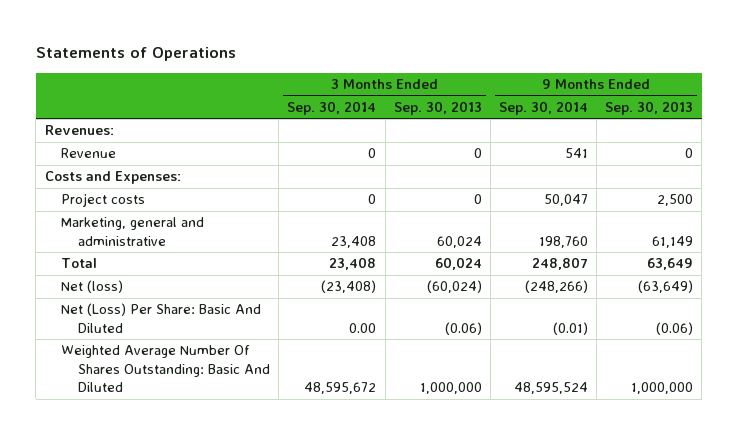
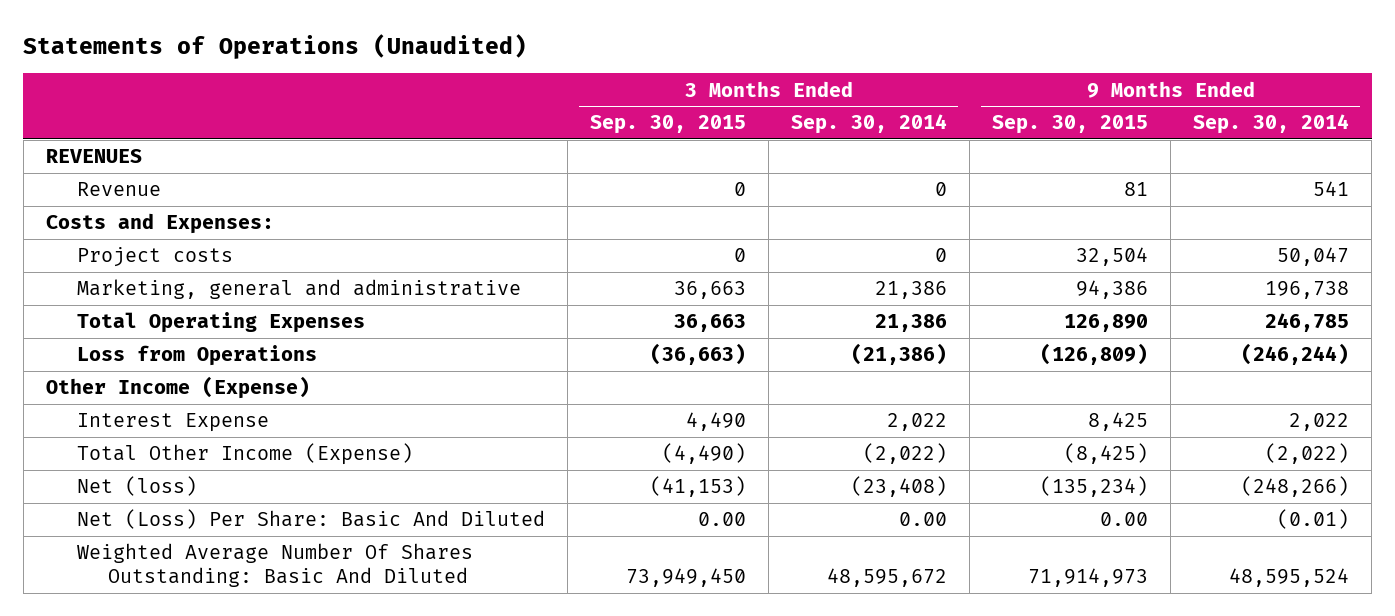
[35,47,236,62] Statements of Operations -> [23,33,528,59] Statements of Operations (Unaudited)
[393,100,482,115] Sep. 30, 2013 -> none
[605,100,694,115] Sep. 30, 2013 -> none
none -> [590,115,747,135] Sep. 30, 2015
none -> [992,115,1149,135] Sep. 30, 2015
[44,125,114,136] Revenues: -> [45,149,142,164] REVENUES
[331,235,377,248] 23,408 -> [875,281,948,300] 21,386
[538,235,588,248] 198,760 -> [1265,281,1350,300] 196,738
[61,258,98,269] Total -> [77,312,366,334] Total Operating Expenses
[329,257,377,271] 23,408 -> [875,314,948,333] 21,386
[531,257,588,271] 248,807 -> [1265,313,1350,333] 246,785
none -> [77,345,318,367] Loss from Operations
none -> [45,376,310,400] Other Income (Expense)
none -> [77,413,270,433] Interest Expense
none -> [77,443,414,466] Total Other Income (Expense)

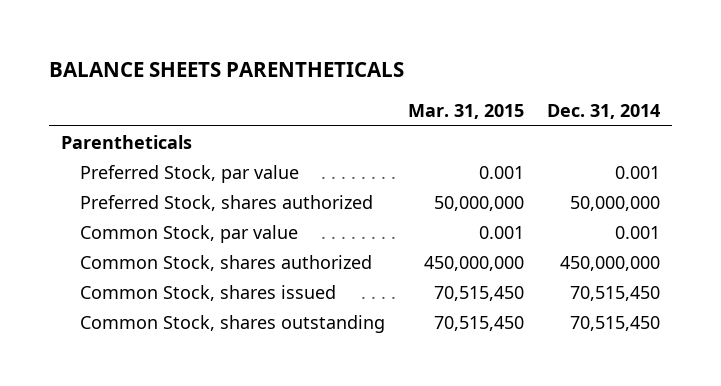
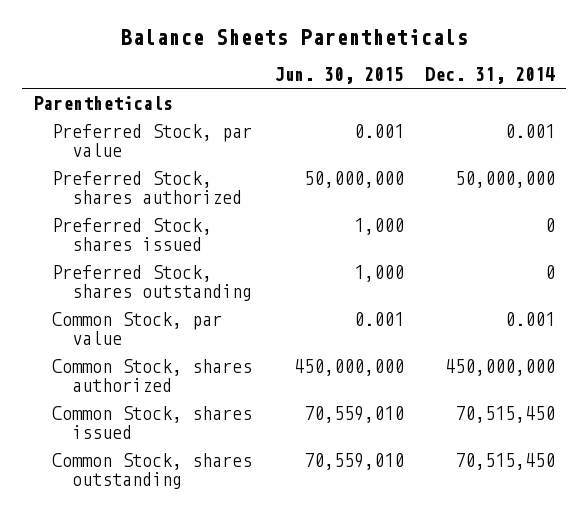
[49,62,405,78] BALANCE SHEETS PARENTHETICALS -> [119,29,468,46] Balance Sheets Parentheticals
[407,103,524,119] Mar. 31, 2015 -> none
none -> [273,67,404,85] Jun. 30, 2015
none -> [52,217,213,252] Preferred Stock, shares issued
none -> [52,264,253,302] Preferred Stock, shares outstanding

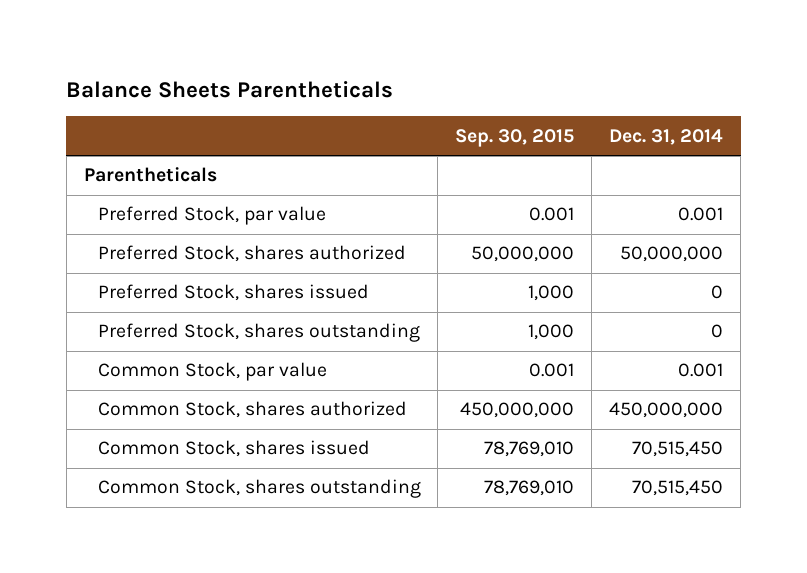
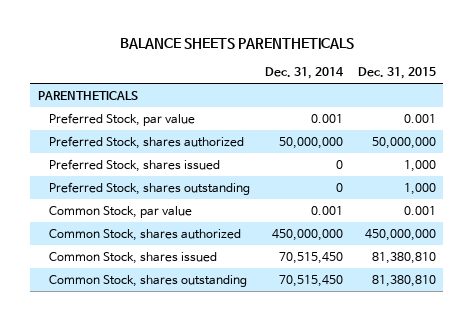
[66,80,394,98] Balance Sheets Parentheticals -> [119,38,354,50] BALANCE SHEETS PARENTHETICALS
[455,128,575,147] Sep. 30, 2015 -> none
none -> [357,67,436,80] Dec. 31, 2015
[83,167,217,183] Parentheticals -> [37,90,138,101] PARENTHETICALS

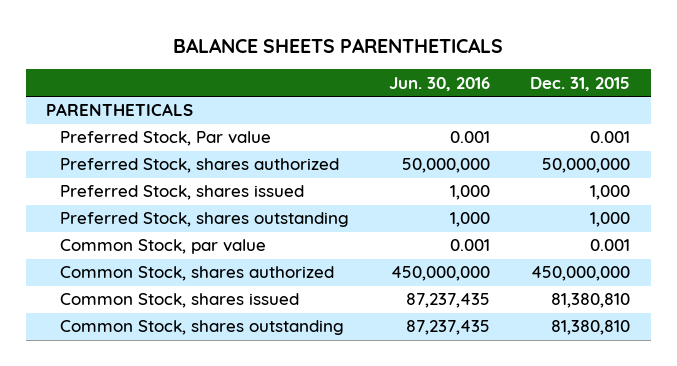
[264,67,344,80] Dec. 31, 2014 -> none
none -> [389,76,491,91] Jun. 30, 2016
[48,112,195,126] Preferred Stock, par value -> [59,131,271,147] Preferred Stock, Par value

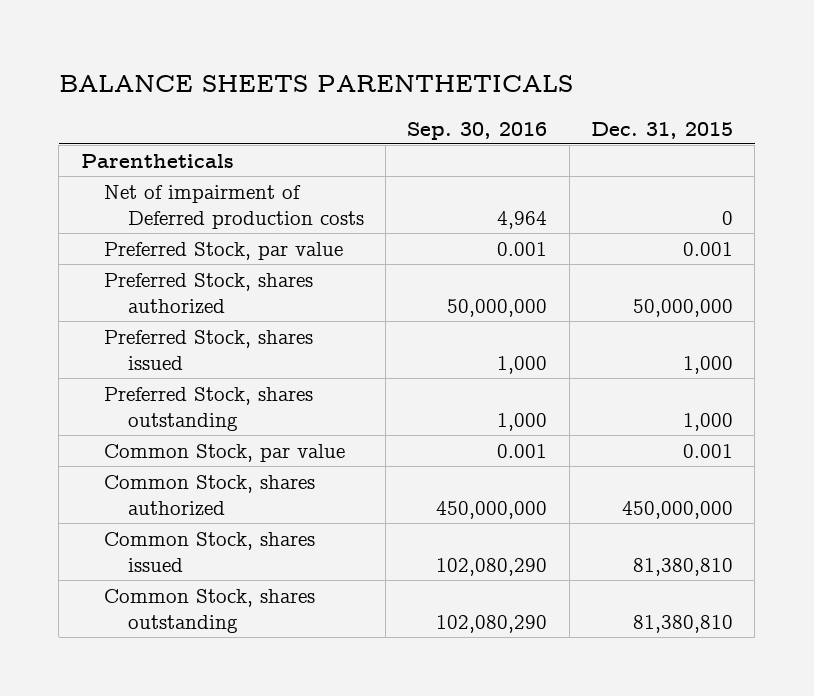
[389,76,491,91] Jun. 30, 2016 -> none
none -> [407,121,548,140] Sep. 30, 2016
[46,103,194,117] PARENTHETICALS -> [80,153,234,168] Parentheticals
none -> [104,184,364,229] Net of impairment of Deferred production costs
[59,131,271,147] Preferred Stock, Par value -> [104,241,344,260] Preferred Stock, par value

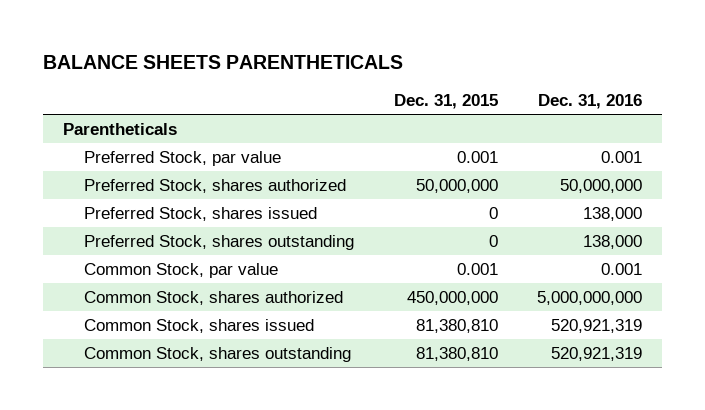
[407,121,548,140] Sep. 30, 2016 -> none
none -> [537,93,642,109] Dec. 31, 2016
[104,184,364,229] Net of impairment of Deferred production costs -> none
[683,355,734,374] 1,000 -> [488,206,498,219] 0
[683,412,734,431] 1,000 -> [488,234,498,247] 0

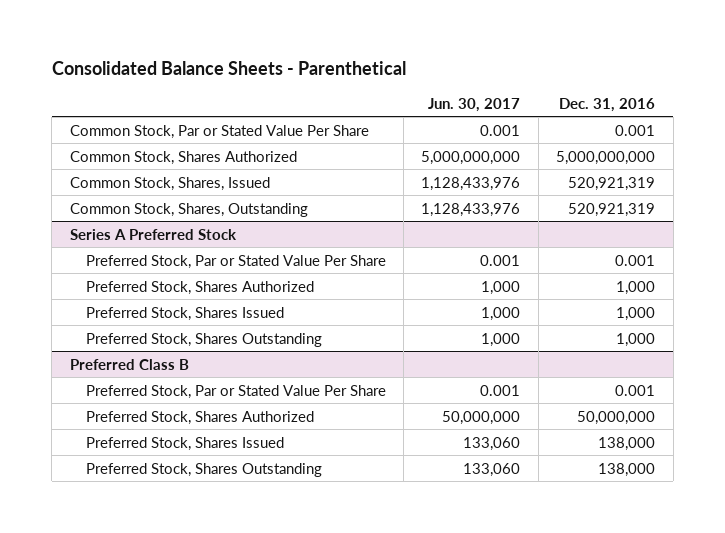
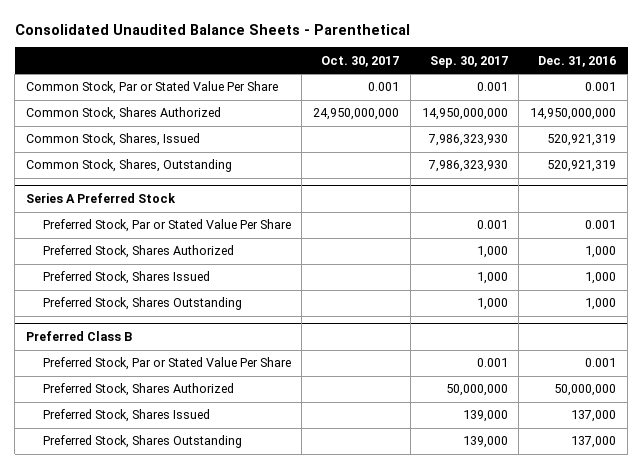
[51,61,406,76] Consolidated Balance Sheets - Parenthetical -> [14,23,410,35] Consolidated Unaudited Balance Sheets - Parenthetical
[428,97,521,112] Jun. 30, 2017 -> none
none -> [321,55,400,67] Oct. 30, 2017
none -> [429,55,508,68] Sep. 30, 2017
[556,150,656,165] 5,000,000,000 -> [530,108,617,121] 14,950,000,000
[598,436,656,451] 138,000 -> [571,410,617,423] 137,000
[598,462,656,477] 138,000 -> [571,436,617,449] 137,000

